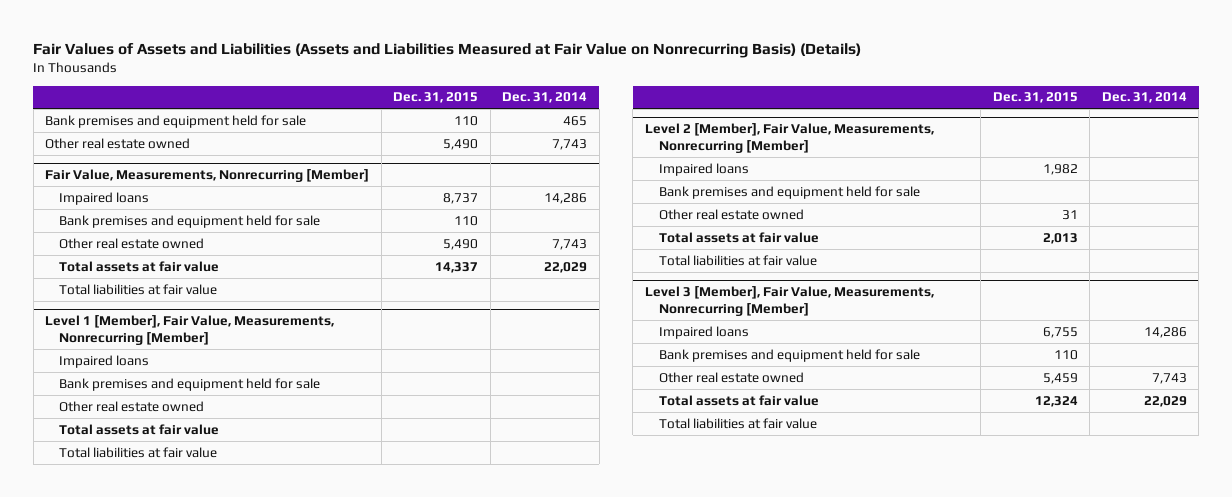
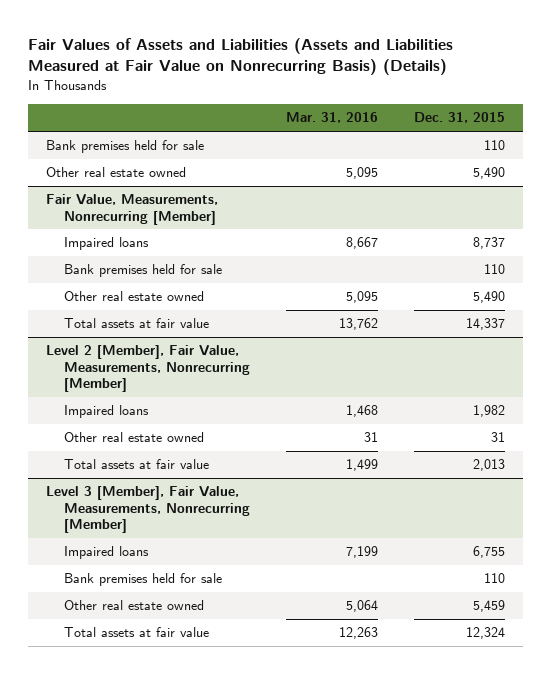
[502,92,588,104] Dec. 31, 2014 -> none
none -> [285,112,378,124] Mar. 31, 2016
[45,114,307,128] Bank premises and equipment held for sale -> [45,140,204,154] Bank premises held for sale
[59,214,321,228] Bank premises and equipment held for sale -> [63,264,222,278] Bank premises held for sale
[59,283,218,295] Total liabilities at fair value -> none
[45,315,335,345] Level 1 [Member], Fair Value, Measurements, Nonrecurring [Member] -> none
[59,354,150,368] Impaired loans -> none
[59,377,321,391] Bank premises and equipment held for sale -> none
[59,400,205,412] Other real estate owned -> none
[59,423,220,435] Total assets at fair value -> none
[59,446,218,458] Total liabilities at fair value -> none
[659,185,921,199] Bank premises and equipment held for sale -> none
[659,254,818,266] Total liabilities at fair value -> none
[659,348,921,362] Bank premises and equipment held for sale -> [63,573,222,587] Bank premises held for sale
[659,417,818,429] Total liabilities at fair value -> none

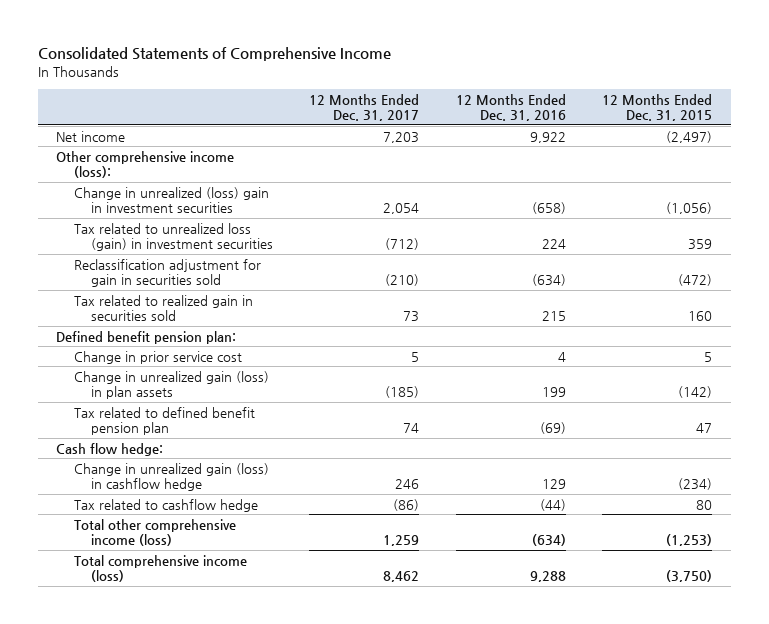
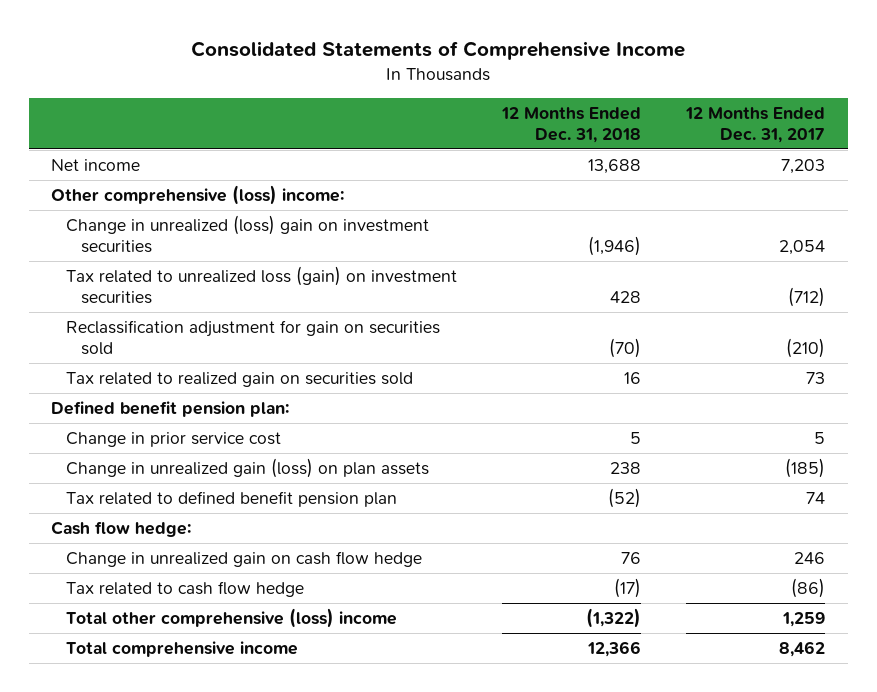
[455,93,566,122] 12 Months Ended Dec. 31, 2016 -> none
[602,93,713,122] 12 Months Ended Dec. 31, 2015 -> none
none -> [501,106,642,143] 12 Months Ended Dec. 31, 2018
[56,150,235,179] Other comprehensive income (loss): -> [51,185,345,206] Other comprehensive (loss) income:
[73,186,269,214] Change in unrealized (loss) gain in investment securities -> [66,215,430,253] Change in unrealized (loss) gain on investment securities
[73,222,273,252] Tax related to unrealized loss (gain) in investment securities -> [66,266,458,304] Tax related to unrealized loss (gain) on investment securities
[73,258,261,288] Reclassification adjustment for gain in securities sold -> [66,320,441,355] Reclassification adjustment for gain on securities sold
[73,294,253,322] Tax related to realized gain in securities sold -> [66,372,414,388] Tax related to realized gain on securities sold
[73,370,269,400] Change in unrealized gain (loss) in plan assets -> [66,458,430,479] Change in unrealized gain (loss) on plan assets
[73,462,269,492] Change in unrealized gain (loss) in cashflow hedge -> [66,551,423,568] Change in unrealized gain on cash flow hedge
[73,498,258,512] Tax related to cashflow hedge -> [66,581,305,598] Tax related to cash flow hedge
[73,518,236,547] Total other comprehensive income (loss) -> [66,608,398,629] Total other comprehensive (loss) income
[73,554,247,583] Total comprehensive income (loss) -> [66,641,299,658] Total comprehensive income

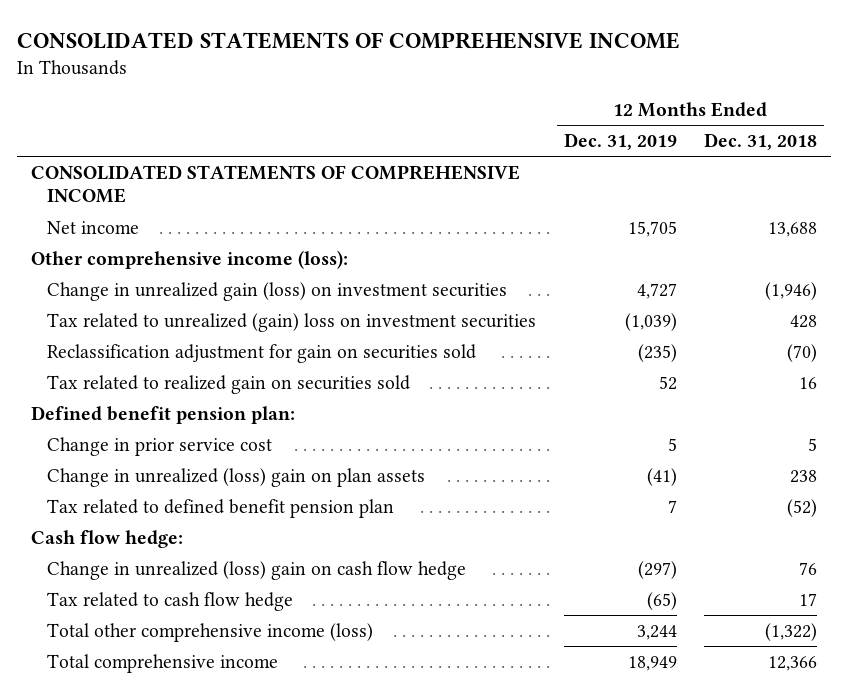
[191,41,686,61] Consolidated Statements of Comprehensive Income -> [16,31,680,49] CONSOLIDATED STATEMENTS OF COMPREHENSIVE INCOME
[685,106,826,143] 12 Months Ended Dec. 31, 2017 -> none
none -> [563,133,677,151] Dec. 31, 2019
none -> [30,165,520,204] CONSOLIDATED STATEMENTS OF COMPREHENSIVE INCOME
[51,185,345,206] Other comprehensive (loss) income: -> [30,250,348,270] Other comprehensive income (loss):
[66,215,430,253] Change in unrealized (loss) gain on investment securities -> [47,282,508,302] Change in unrealized gain (loss) on investment securities
[66,266,458,304] Tax related to unrealized loss (gain) on investment securities -> [47,313,537,333] Tax related to unrealized (gain) loss on investment securities
[66,458,430,479] Change in unrealized gain (loss) on plan assets -> [47,468,426,488] Change in unrealized (loss) gain on plan assets
[66,551,423,568] Change in unrealized gain on cash flow hedge -> [47,561,467,581] Change in unrealized (loss) gain on cash flow hedge
[614,578,642,599] (17) -> [799,593,818,607] 17
[66,608,398,629] Total other comprehensive (loss) income -> [47,623,374,643] Total other comprehensive income (loss)

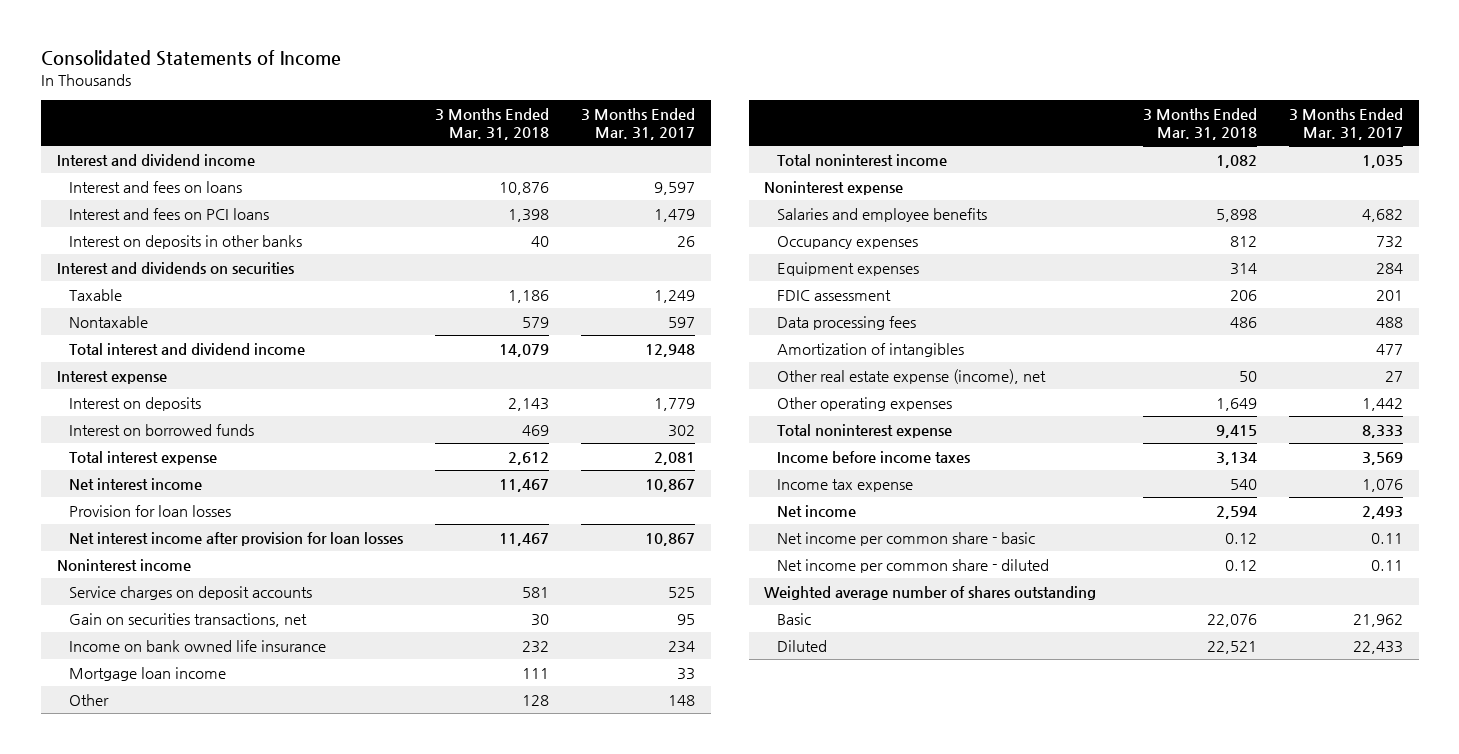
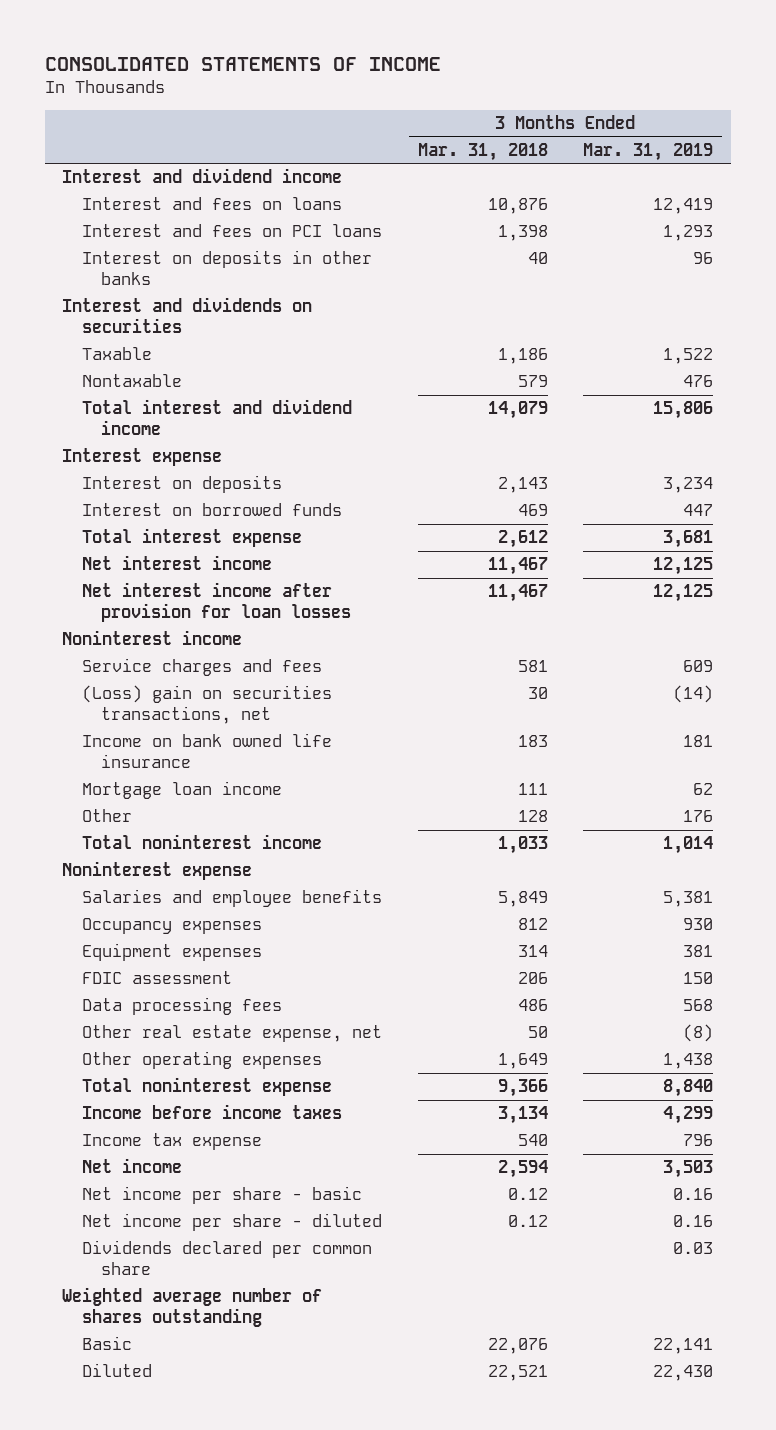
[40,50,341,67] Consolidated Statements of Income -> [44,56,441,71] CONSOLIDATED STATEMENTS OF INCOME
[580,107,695,141] 3 Months Ended Mar. 31, 2017 -> none
none -> [583,142,714,161] Mar. 31, 2019
[69,504,232,517] Provision for loan losses -> none
[69,585,313,600] Service charges on deposit accounts -> [81,658,322,677] Service charges and fees
[69,612,308,627] Gain on securities transactions, net -> [81,685,332,725] (Loss) gain on securities transactions, net
[522,640,550,653] 232 -> [517,735,548,748] 183
[1215,154,1257,168] 1,082 -> [497,836,548,855] 1,033
[1215,208,1257,222] 5,898 -> [497,891,548,908] 5,849
[776,342,964,357] Amortization of intangibles -> none
[776,368,1046,384] Other real estate expense (income), net -> [81,1025,382,1043] Other real estate expense, net
[1215,424,1257,438] 9,415 -> [497,1079,548,1098] 9,366
[776,531,1035,546] Net income per common share - basic -> [81,1186,362,1205] Net income per share - basic
[776,558,1049,573] Net income per common share - diluted -> [81,1213,382,1232] Net income per share - diluted
none -> [81,1240,372,1276] Dividends declared per common share

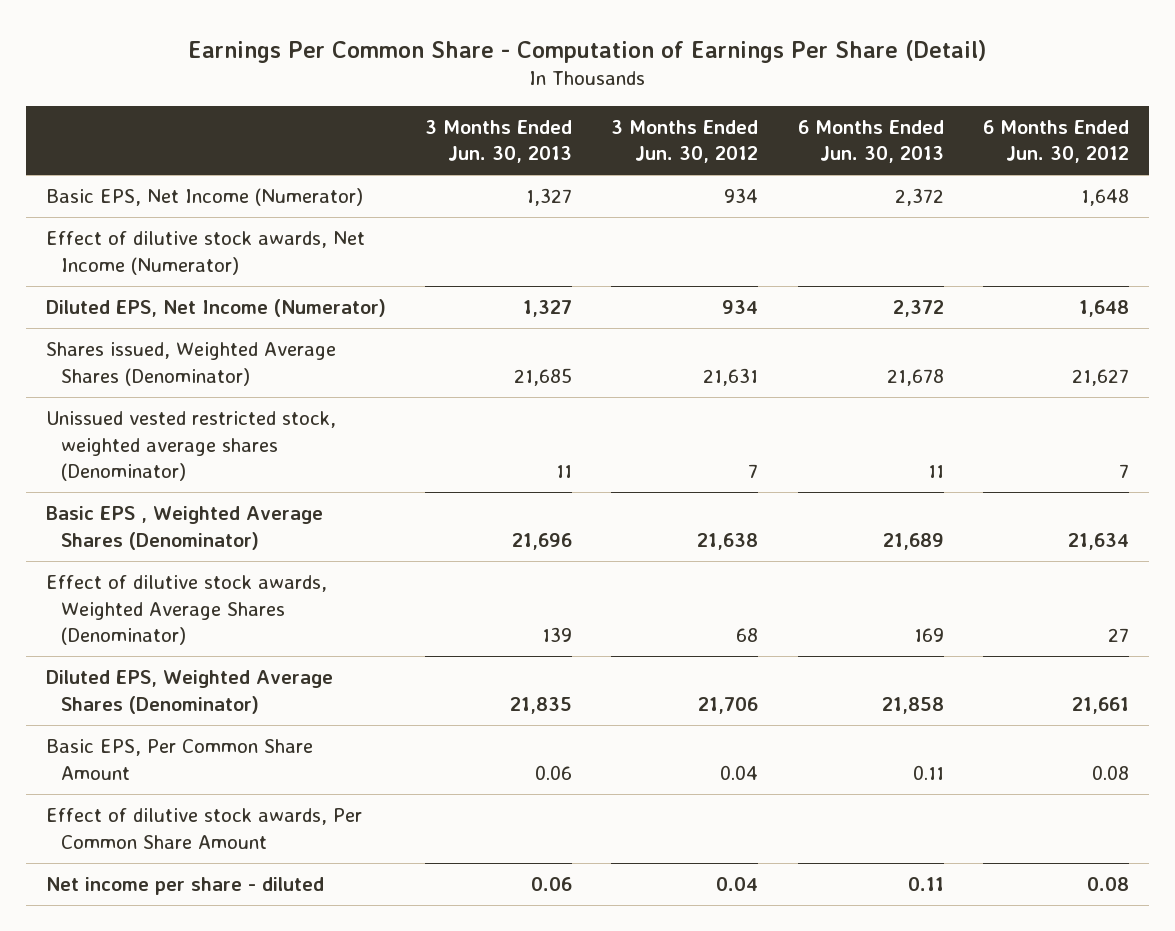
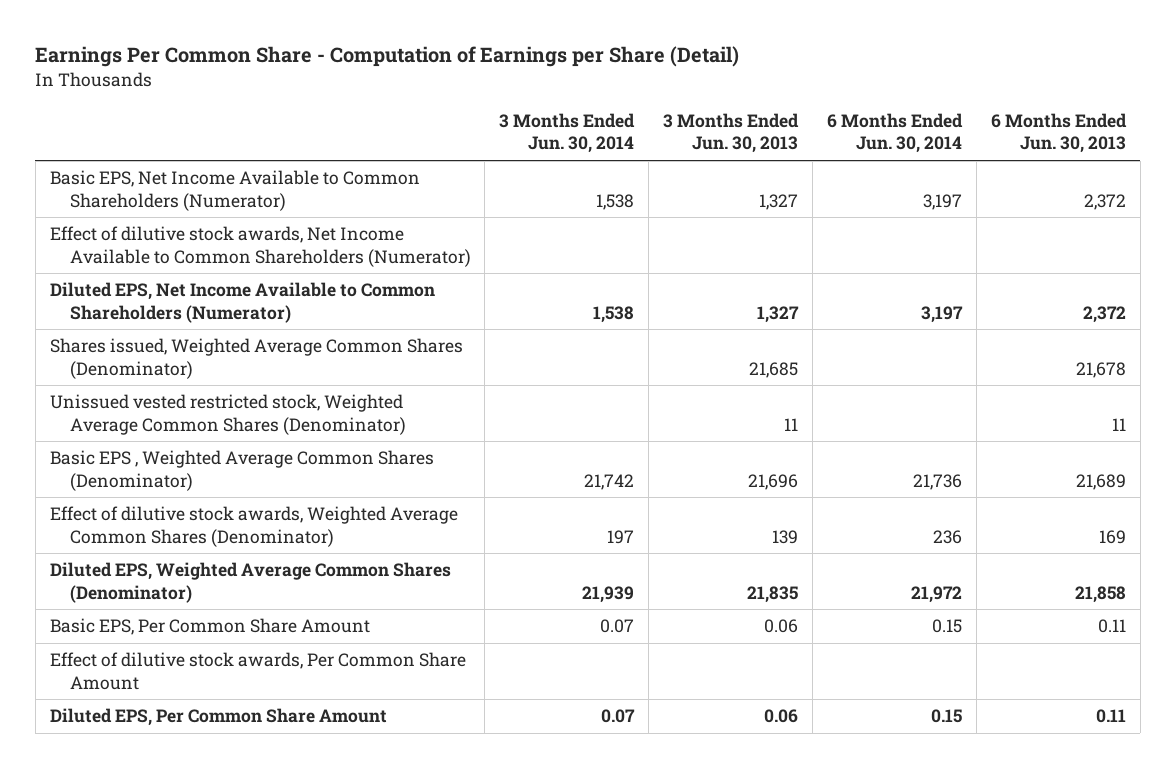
[188,39,987,63] Earnings Per Common Share - Computation of Earnings Per Share (Detail) -> [35,46,740,68] Earnings Per Common Share - Computation of Earnings per Share (Detail)
[611,119,759,164] 3 Months Ended Jun. 30, 2012 -> none
[983,119,1130,164] 6 Months Ended Jun. 30, 2012 -> none
none -> [499,113,636,154] 3 Months Ended Jun. 30, 2014
none -> [826,113,963,154] 6 Months Ended Jun. 30, 2014
[45,188,363,207] Basic EPS, Net Income (Numerator) -> [49,170,420,211] Basic EPS, Net Income Available to Common Shareholders (Numerator)
[45,231,365,275] Effect of dilutive stock awards, Net Income (Numerator) -> [49,226,471,267] Effect of dilutive stock awards, Net Income Available to Common Shareholders (Numerator)
[45,299,386,318] Diluted EPS, Net Income (Numerator) -> [49,282,435,323] Diluted EPS, Net Income Available to Common Shareholders (Numerator)
[45,342,336,386] Shares issued, Weighted Average Shares (Denominator) -> [49,338,463,379] Shares issued, Weighted Average Common Shares (Denominator)
[45,411,336,482] Unissued vested restricted stock, weighted average shares (Denominator) -> [49,394,406,435] Unissued vested restricted stock, Weighted Average Common Shares (Denominator)
[45,506,323,550] Basic EPS , Weighted Average Shares (Denominator) -> [49,450,434,491] Basic EPS , Weighted Average Common Shares (Denominator)
[45,575,327,646] Effect of dilutive stock awards, Weighted Average Shares (Denominator) -> [49,506,458,547] Effect of dilutive stock awards, Weighted Average Common Shares (Denominator)
[45,670,333,714] Diluted EPS, Weighted Average Shares (Denominator) -> [49,562,451,603] Diluted EPS, Weighted Average Common Shares (Denominator)
[45,877,324,896] Net income per share - diluted -> [49,708,387,727] Diluted EPS, Per Common Share Amount

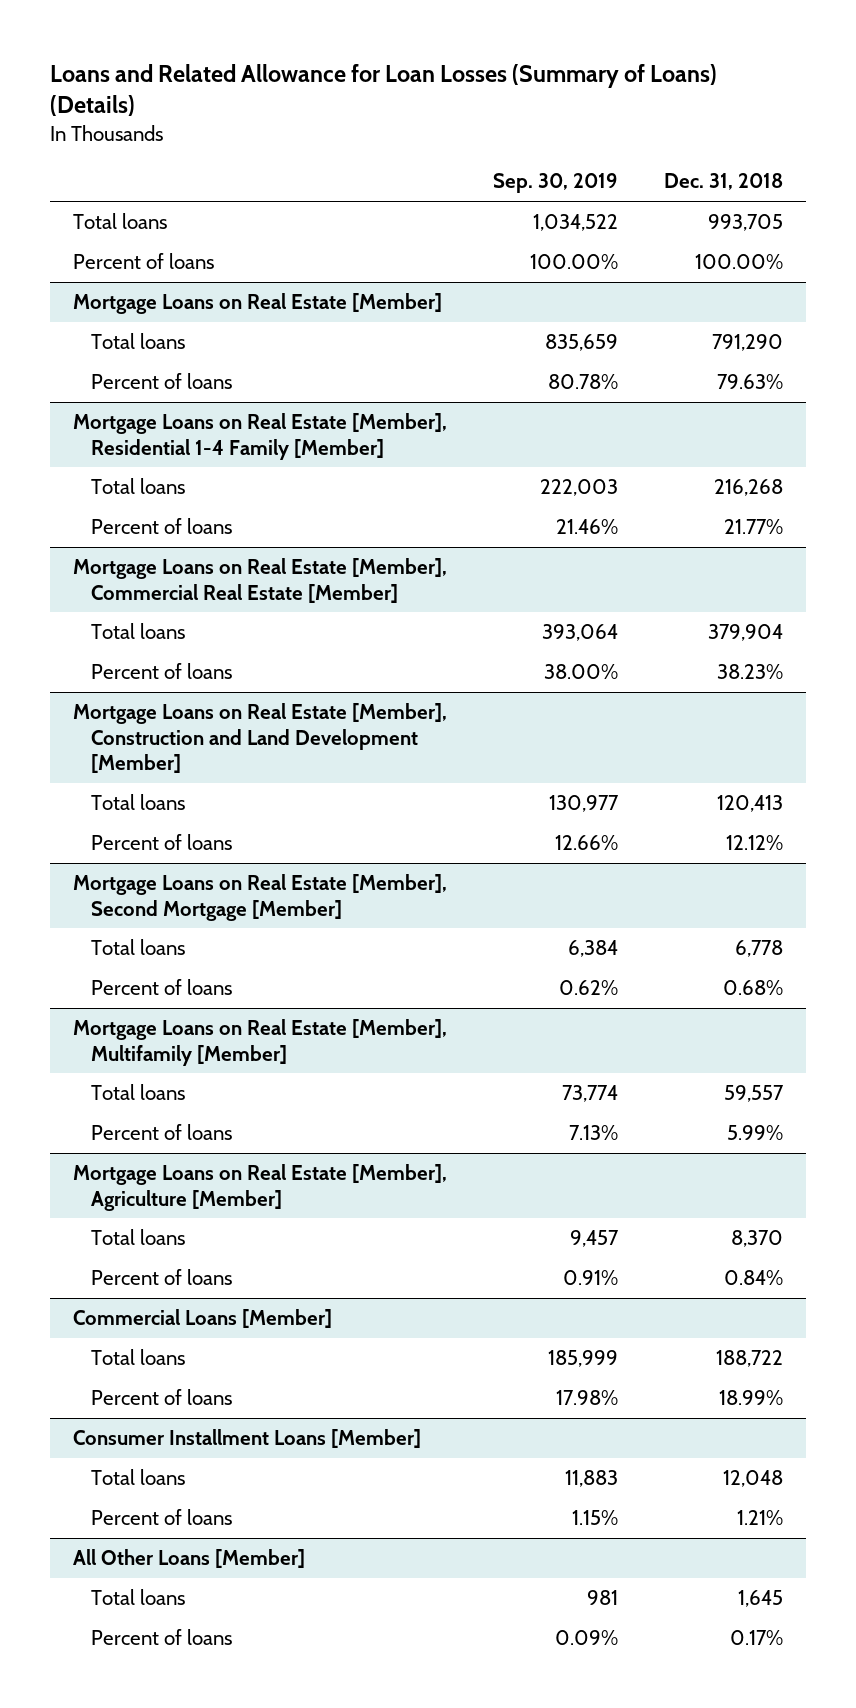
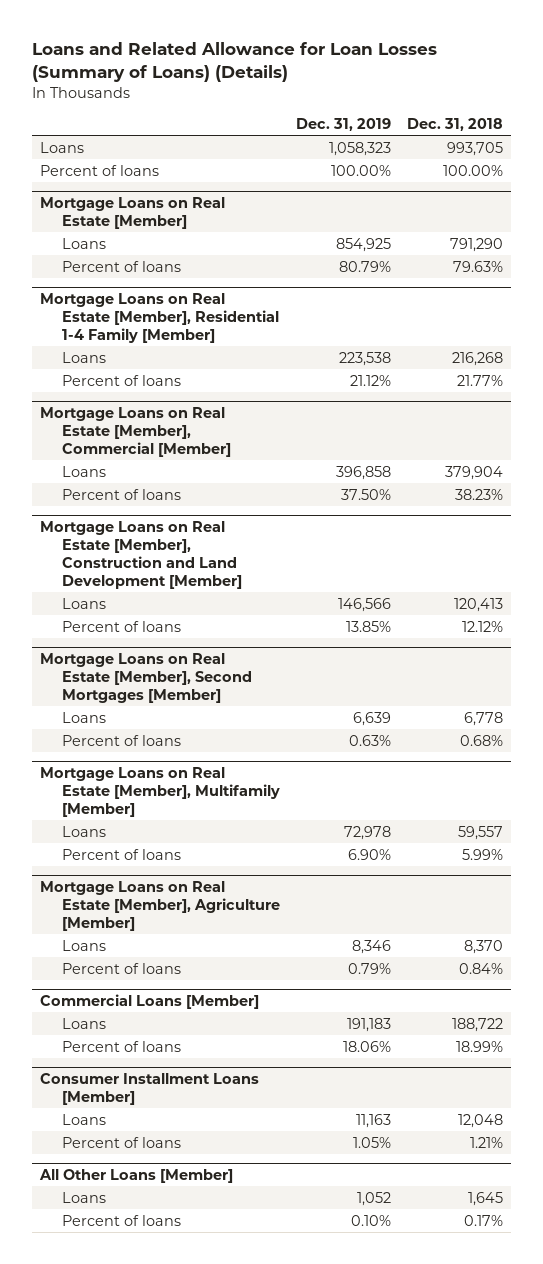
[493,173,619,194] Sep. 30, 2019 -> none
none -> [295,117,391,131] Dec. 31, 2019
[72,213,167,230] Total loans -> [40,141,85,153] Loans
[91,333,186,350] Total loans -> [61,237,106,249] Loans
[91,478,186,495] Total loans -> [61,351,106,363] Loans
[72,558,447,603] Mortgage Loans on Real Estate [Member], Commercial Real Estate [Member] -> [40,406,231,457] Mortgage Loans on Real Estate [Member], Commercial [Member]
[91,623,186,640] Total loans -> [61,465,106,477] Loans
[91,794,186,811] Total loans -> [61,597,106,609] Loans
[72,874,447,921] Mortgage Loans on Real Estate [Member], Second Mortgage [Member] -> [40,652,252,703] Mortgage Loans on Real Estate [Member], Second Mortgages [Member]
[91,939,186,956] Total loans -> [61,711,106,723] Loans
[91,1084,186,1101] Total loans -> [61,825,106,837] Loans
[91,1229,186,1246] Total loans -> [61,939,106,951] Loans
[91,1349,186,1366] Total loans -> [61,1017,106,1029] Loans
[91,1469,186,1486] Total loans -> [61,1113,106,1125] Loans
[91,1589,186,1606] Total loans -> [61,1191,106,1203] Loans

